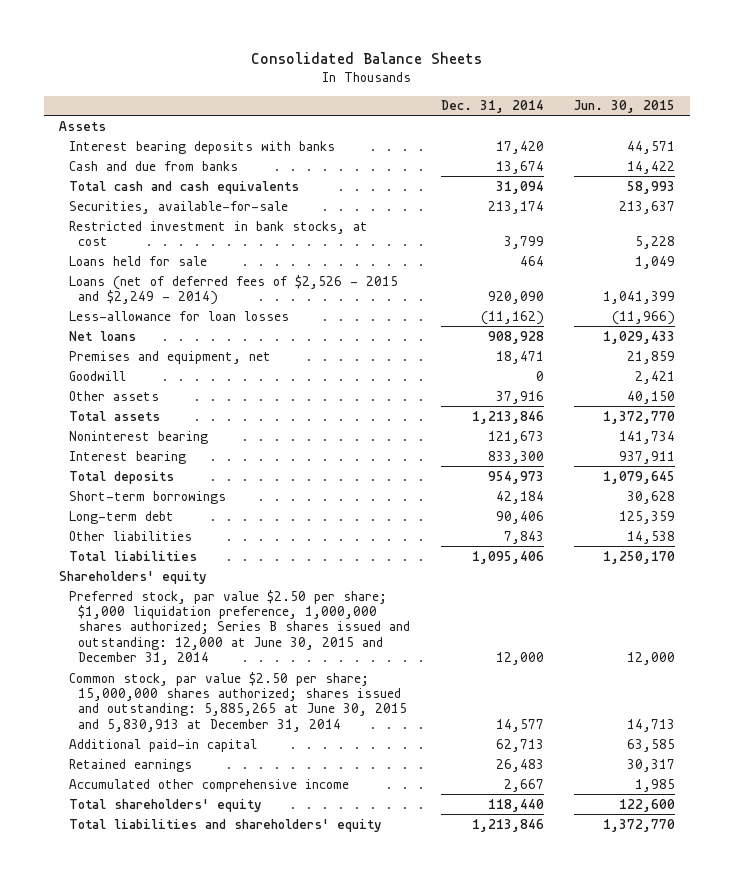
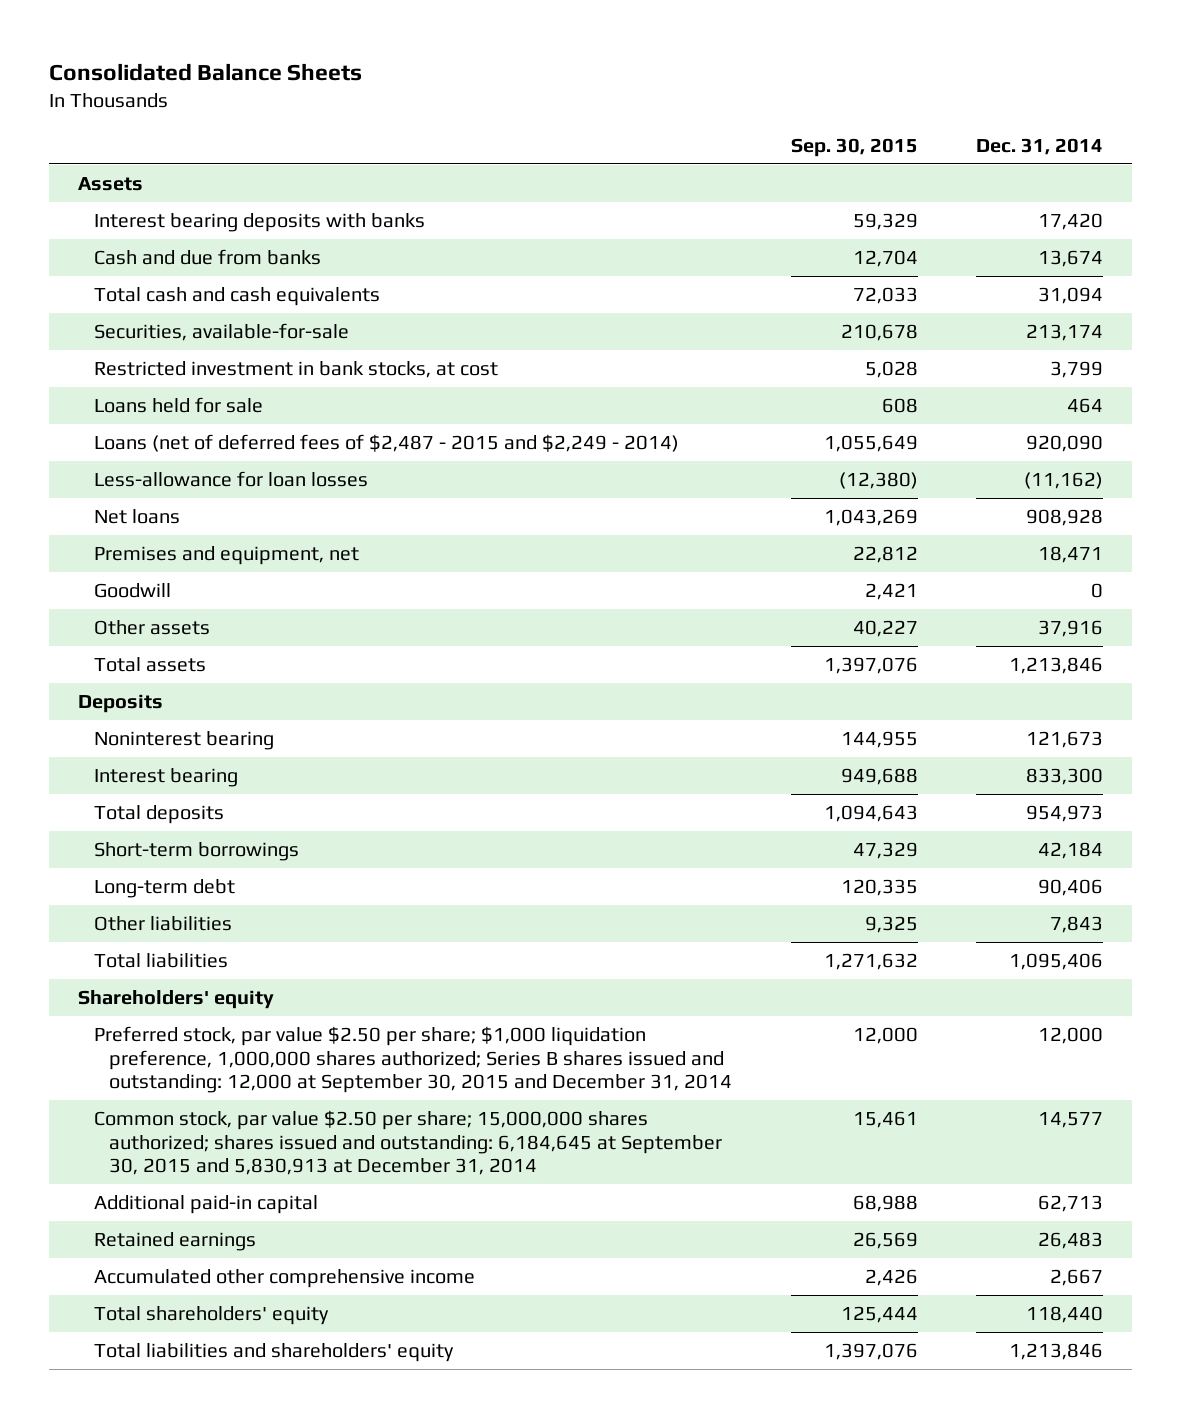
[573,100,675,114] Jun. 30, 2015 -> none
none -> [790,137,918,157] Sep. 30, 2015
[68,274,398,306] Loans (net of deferred fees of $2,526 - 2015 and $2,249 - 2014) -> [93,434,679,453] Loans (net of deferred fees of $2,487 - 2015 and $2,249 - 2014)
none -> [78,694,164,714] Deposits
[68,589,411,666] Preferred stock, par value $2.50 per share; $1,000 liquidation preference, 1,000,000 shares authorized; Series B shares issued and outstanding: 12,000 at June 30, 2015 and December 31, 2014 -> [93,1026,733,1094] Preferred stock, par value $2.50 per share; $1,000 liquidation preference, 1,000,000 shares authorized; Series B shares issued and outstanding: 12,000 at September 30, 2015 and December 31, 2014
[68,671,408,732] Common stock, par value $2.50 per share; 15,000,000 shares authorized; shares issued and outstanding: 5,885,265 at June 30, 2015 and 5,830,913 at December 31, 2014 -> [93,1110,723,1176] Common stock, par value $2.50 per share; 15,000,000 shares authorized; shares issued and outstanding: 6,184,645 at September 30, 2015 and 5,830,913 at December 31, 2014

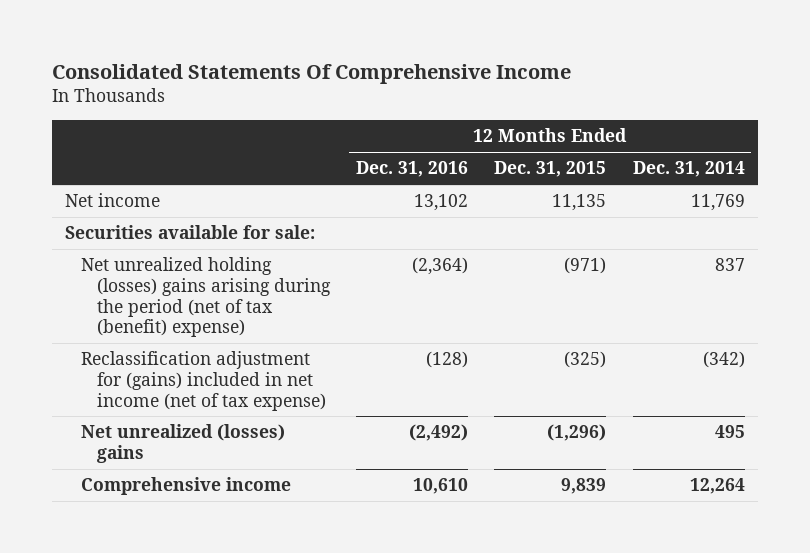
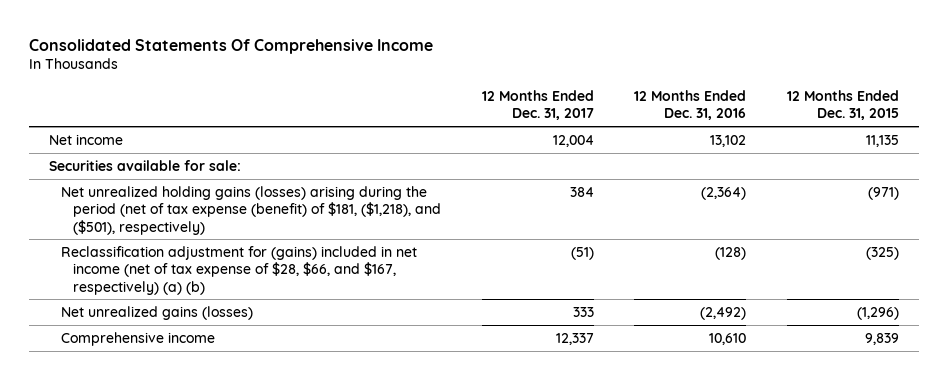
[632,161,745,178] Dec. 31, 2014 -> none
none -> [481,89,594,121] 12 Months Ended Dec. 31, 2017
[80,257,331,338] Net unrealized holding (losses) gains arising during the period (net of tax (benefit) expense) -> [61,185,442,235] Net unrealized holding gains (losses) arising during the period (net of tax expense (benefit) of $181, ($1,218), and ($501), respectively)
[80,351,326,411] Reclassification adjustment for (gains) included in net income (net of tax expense) -> [61,245,418,295] Reclassification adjustment for (gains) included in net income (net of tax expense of $28, $66, and $167, respectively) (a) (b)
[80,424,285,464] Net unrealized (losses) gains -> [61,305,254,320] Net unrealized gains (losses)

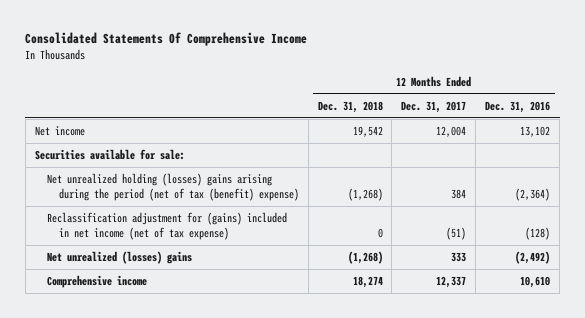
[786,89,899,121] 12 Months Ended Dec. 31, 2015 -> none
none -> [317,100,383,113] Dec. 31, 2018
[61,185,442,235] Net unrealized holding gains (losses) arising during the period (net of tax expense (benefit) of $181, ($1,218), and ($501), respectively) -> [46,172,299,201] Net unrealized holding (losses) gains arising during the period (net of tax (benefit) expense)
[61,245,418,295] Reclassification adjustment for (gains) included in net income (net of tax expense of $28, $66, and $167, respectively) (a) (b) -> [46,211,287,240] Reclassification adjustment for (gains) included in net income (net of tax expense)
[61,305,254,320] Net unrealized gains (losses) -> [46,250,192,264] Net unrealized (losses) gains

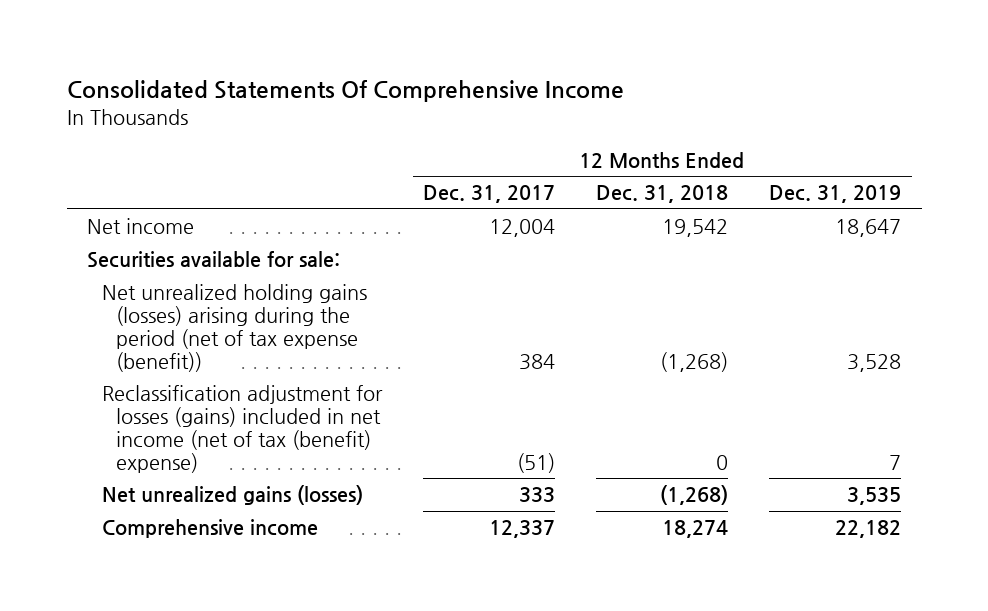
[485,100,551,113] Dec. 31, 2016 -> none
none -> [769,185,902,204] Dec. 31, 2019
[46,172,299,201] Net unrealized holding (losses) gains arising during the period (net of tax (benefit) expense) -> [101,284,367,372] Net unrealized holding gains (losses) arising during the period (net of tax expense (benefit))
[46,211,287,240] Reclassification adjustment for (gains) included in net income (net of tax expense) -> [101,385,383,473] Reclassification adjustment for losses (gains) included in net income (net of tax (benefit) expense)
[46,250,192,264] Net unrealized (losses) gains -> [101,485,363,506] Net unrealized gains (losses)

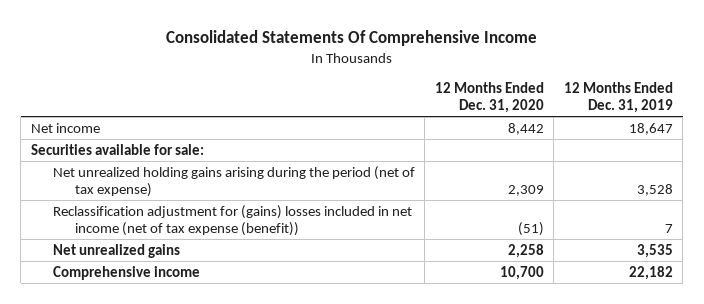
[422,185,555,204] Dec. 31, 2017 -> none
[596,185,729,204] Dec. 31, 2018 -> none
none -> [434,81,544,114] 12 Months Ended Dec. 31, 2020
[101,284,367,372] Net unrealized holding gains (losses) arising during the period (net of tax expense (benefit)) -> [52,165,415,198] Net unrealized holding gains arising during the period (net of tax expense)
[101,385,383,473] Reclassification adjustment for losses (gains) included in net income (net of tax (benefit) expense) -> [52,204,412,237] Reclassification adjustment for (gains) losses included in net income (net of tax expense (benefit))
[101,485,363,506] Net unrealized gains (losses) -> [52,243,180,258] Net unrealized gains

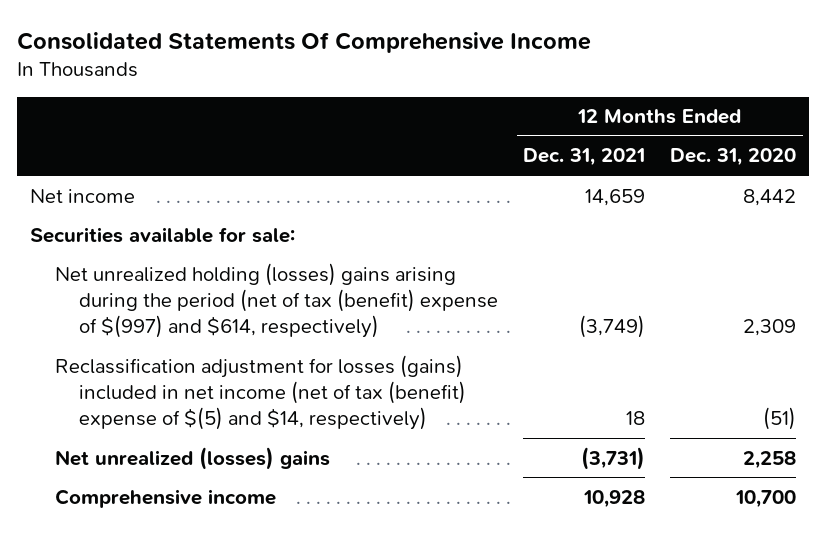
[563,81,673,114] 12 Months Ended Dec. 31, 2019 -> none
none -> [523,148,646,167] Dec. 31, 2021
[52,165,415,198] Net unrealized holding gains arising during the period (net of tax expense) -> [54,262,499,338] Net unrealized holding (losses) gains arising during the period (net of tax (benefit) expense of $(997) and $614, respectively)
[52,204,412,237] Reclassification adjustment for (gains) losses included in net income (net of tax expense (benefit)) -> [54,354,467,430] Reclassification adjustment for losses (gains) included in net income (net of tax (benefit) expense of $(5) and $14, respectively)
[52,243,180,258] Net unrealized gains -> [54,446,330,470] Net unrealized (losses) gains

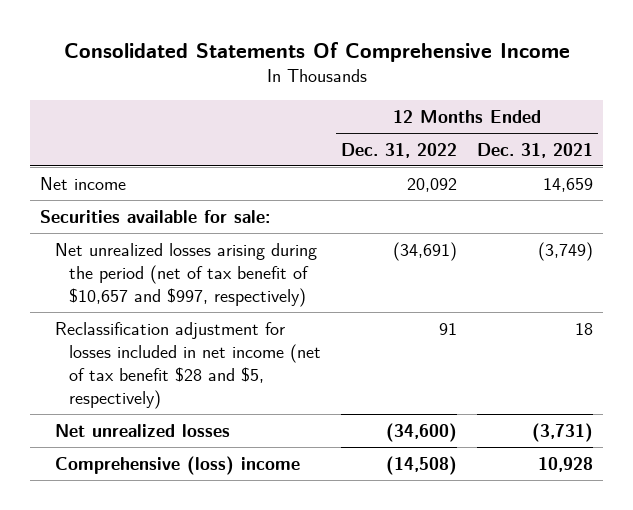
[670,148,797,167] Dec. 31, 2020 -> none
none -> [341,142,458,158] Dec. 31, 2022
[54,262,499,338] Net unrealized holding (losses) gains arising during the period (net of tax (benefit) expense of $(997) and $614, respectively) -> [54,242,317,307] Net unrealized losses arising during the period (net of tax benefit of $10,657 and $997, respectively)
[54,354,467,430] Reclassification adjustment for losses (gains) included in net income (net of tax (benefit) expense of $(5) and $14, respectively) -> [54,321,322,410] Reclassification adjustment for losses included in net income (net of tax benefit $28 and $5, respectively)
[54,446,330,470] Net unrealized (losses) gains -> [54,423,230,437] Net unrealized losses
[54,488,276,508] Comprehensive income -> [54,455,300,475] Comprehensive (loss) income

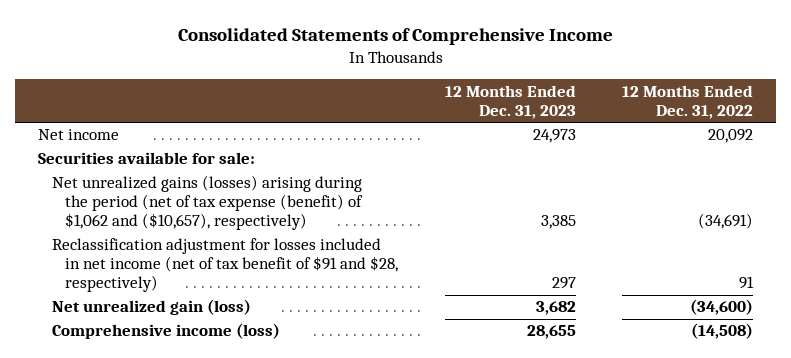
[63,42,570,63] Consolidated Statements Of Comprehensive Income -> [177,27,613,45] Consolidated Statements of Comprehensive Income
[477,142,594,158] Dec. 31, 2021 -> none
none -> [444,84,576,119] 12 Months Ended Dec. 31, 2023
[54,242,317,307] Net unrealized losses arising during the period (net of tax benefit of $10,657 and $997, respectively) -> [51,175,364,231] Net unrealized gains (losses) arising during the period (net of tax expense (benefit) of $1,062 and ($10,657), respectively)
[54,321,322,410] Reclassification adjustment for losses included in net income (net of tax benefit $28 and $5, respectively) -> [51,238,399,293] Reclassification adjustment for losses included in net income (net of tax benefit of $91 and $28, respectively)
[54,423,230,437] Net unrealized losses -> [51,299,251,316] Net unrealized gain (loss)
[54,455,300,475] Comprehensive (loss) income -> [51,323,280,340] Comprehensive income (loss)

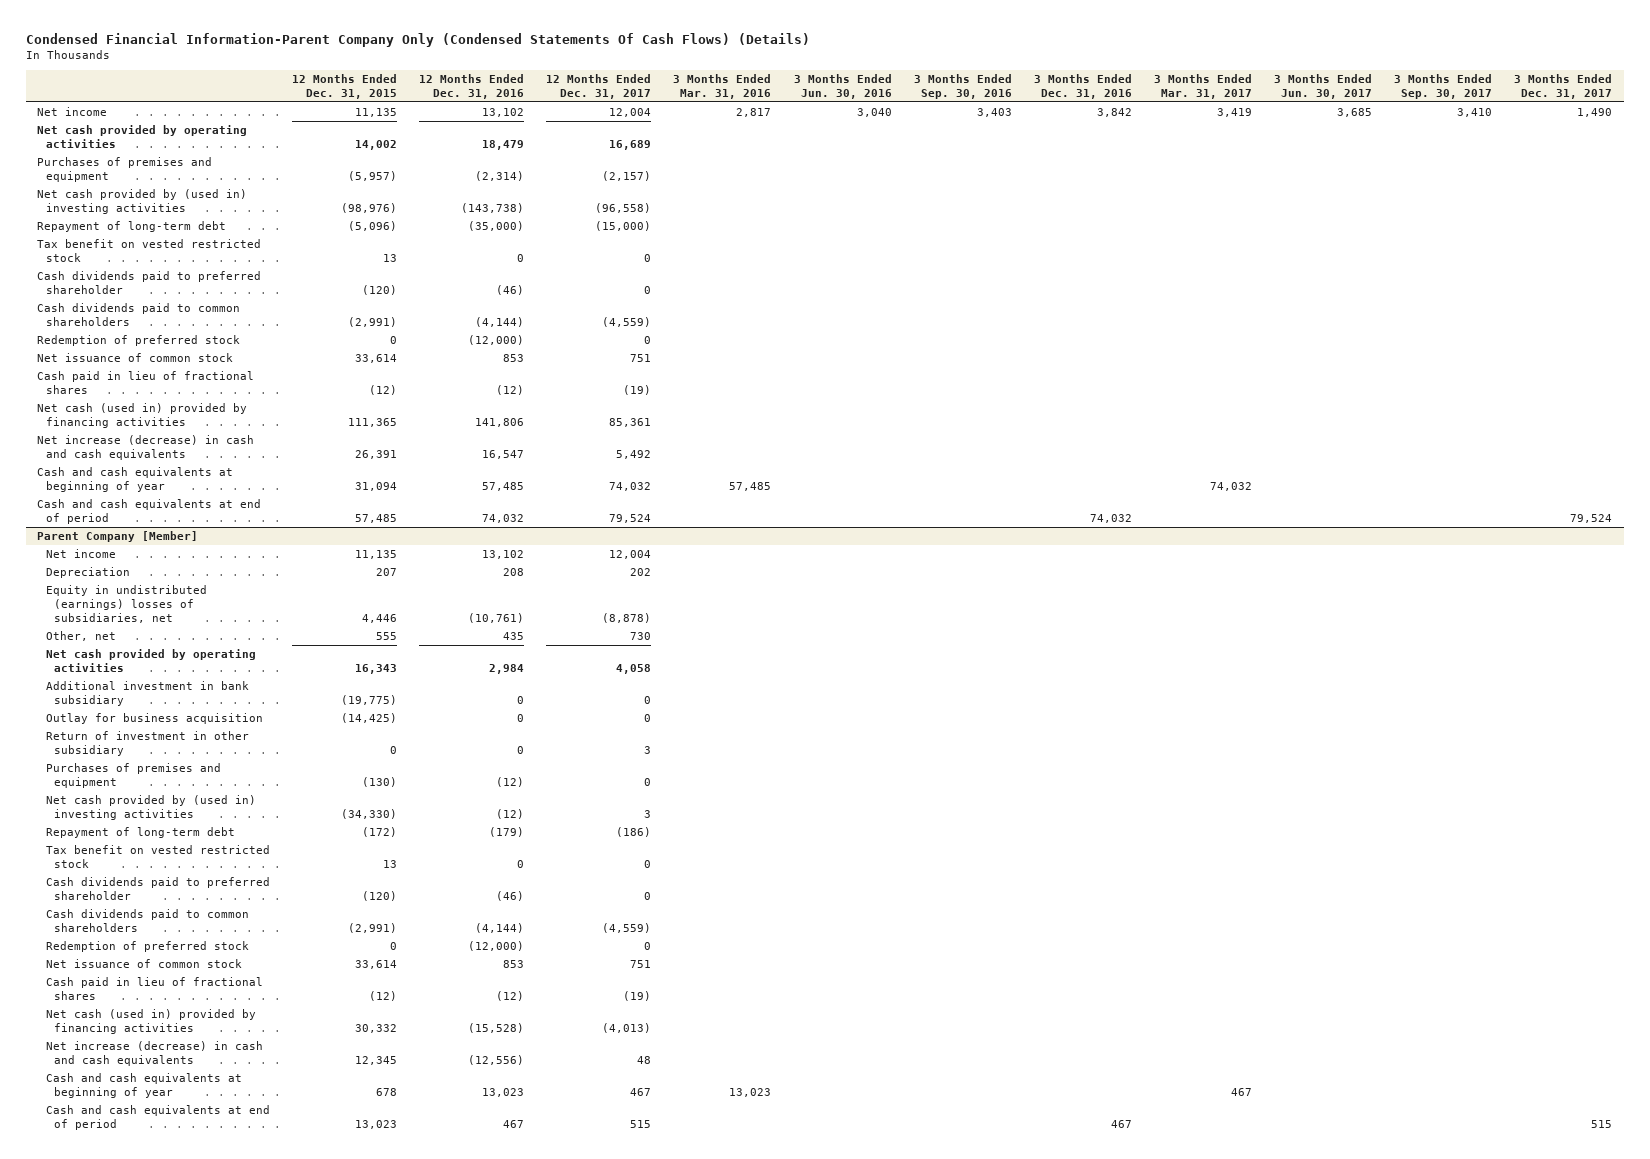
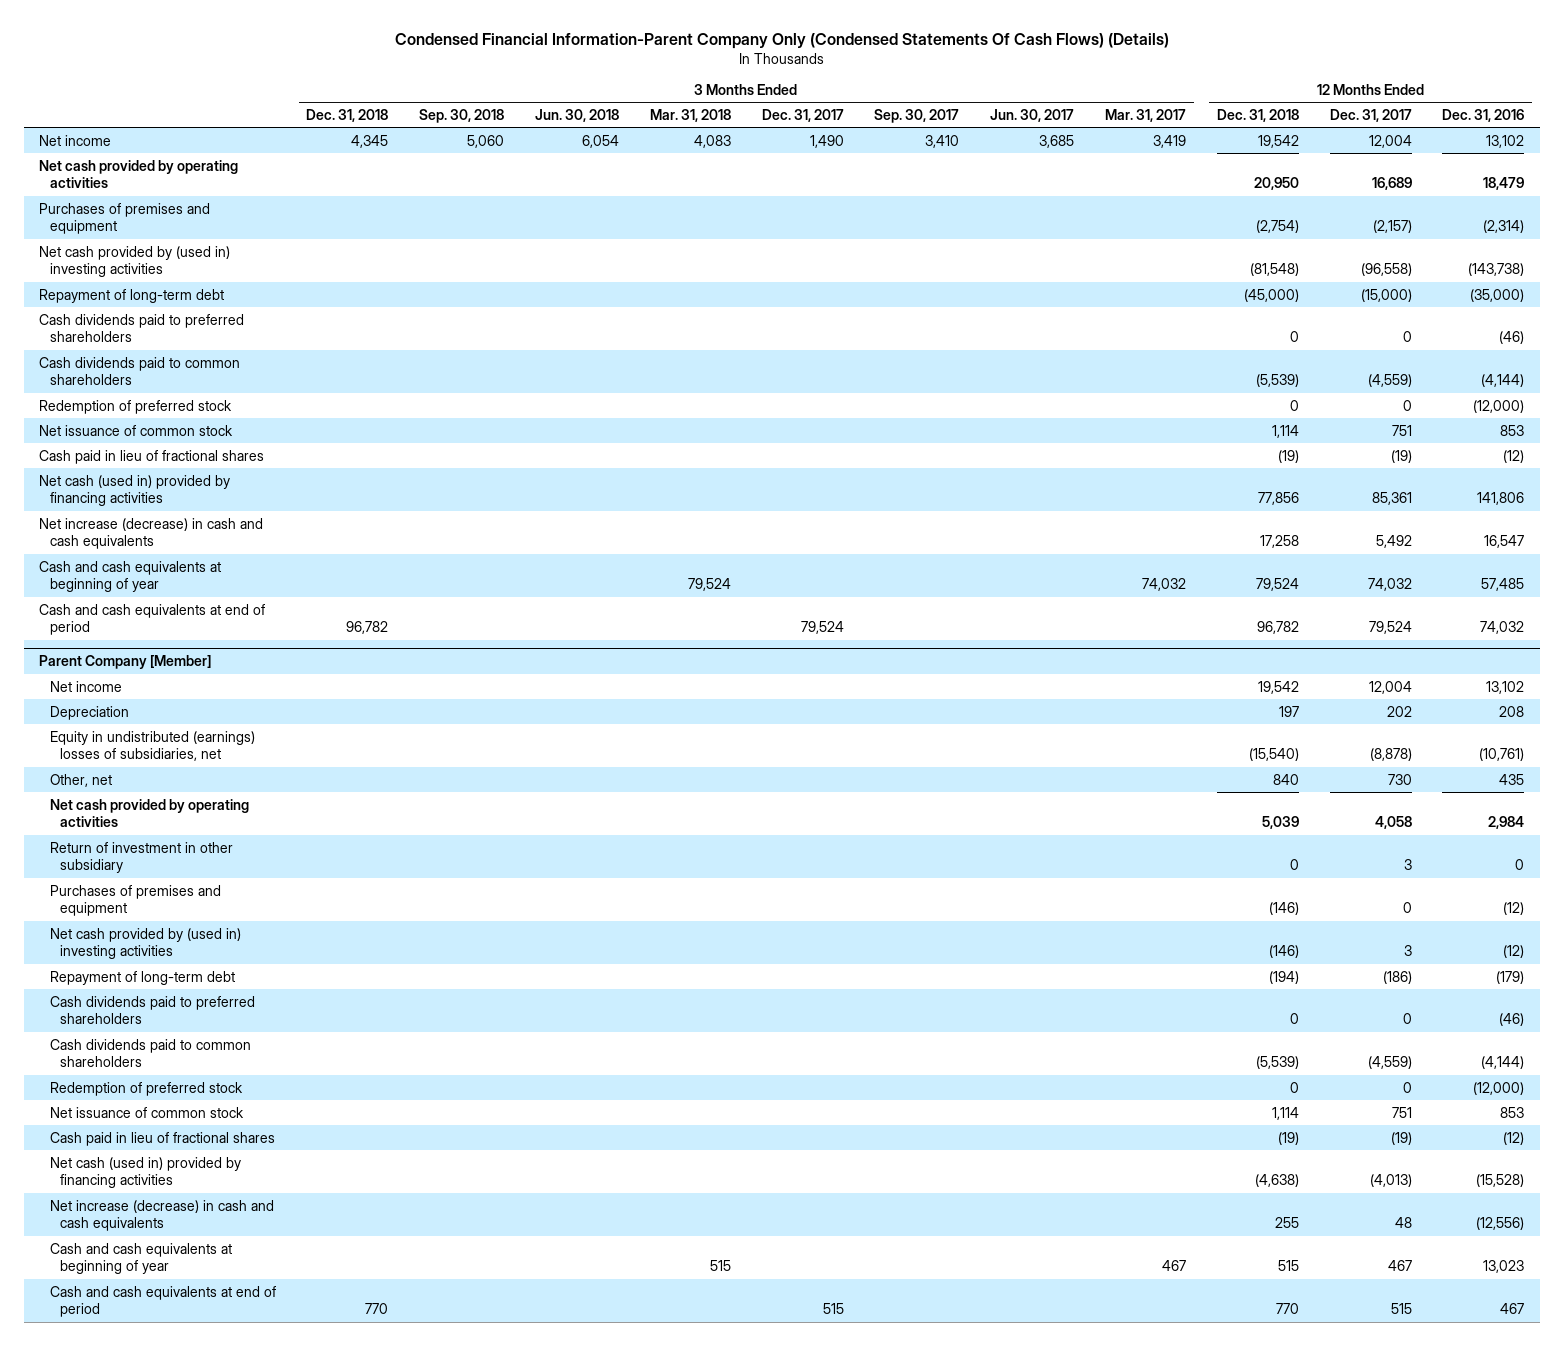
[291,74,397,99] 12 Months Ended Dec. 31, 2015 -> none
[673,74,772,99] 3 Months Ended Mar. 31, 2016 -> none
[793,74,892,99] 3 Months Ended Jun. 30, 2016 -> none
[913,74,1012,99] 3 Months Ended Sep. 30, 2016 -> none
[1033,74,1132,99] 3 Months Ended Dec. 31, 2016 -> none
none -> [306,108,389,122] Dec. 31, 2018
none -> [419,108,505,123] Sep. 30, 2018
none -> [535,108,620,122] Jun. 30, 2018
none -> [649,108,731,122] Mar. 31, 2018
none -> [1216,108,1299,122] Dec. 31, 2018
[37,239,262,262] Tax benefit on vested restricted stock -> none
[37,271,262,294] Cash dividends paid to preferred shareholder -> [39,313,245,343] Cash dividends paid to preferred shareholders
[45,681,249,706] Additional investment in bank subsidiary -> none
[45,713,263,725] Outlay for business acquisition -> none
[45,845,270,868] Tax benefit on vested restricted stock -> none
[45,877,270,900] Cash dividends paid to preferred shareholder -> [49,995,255,1025] Cash dividends paid to preferred shareholders

